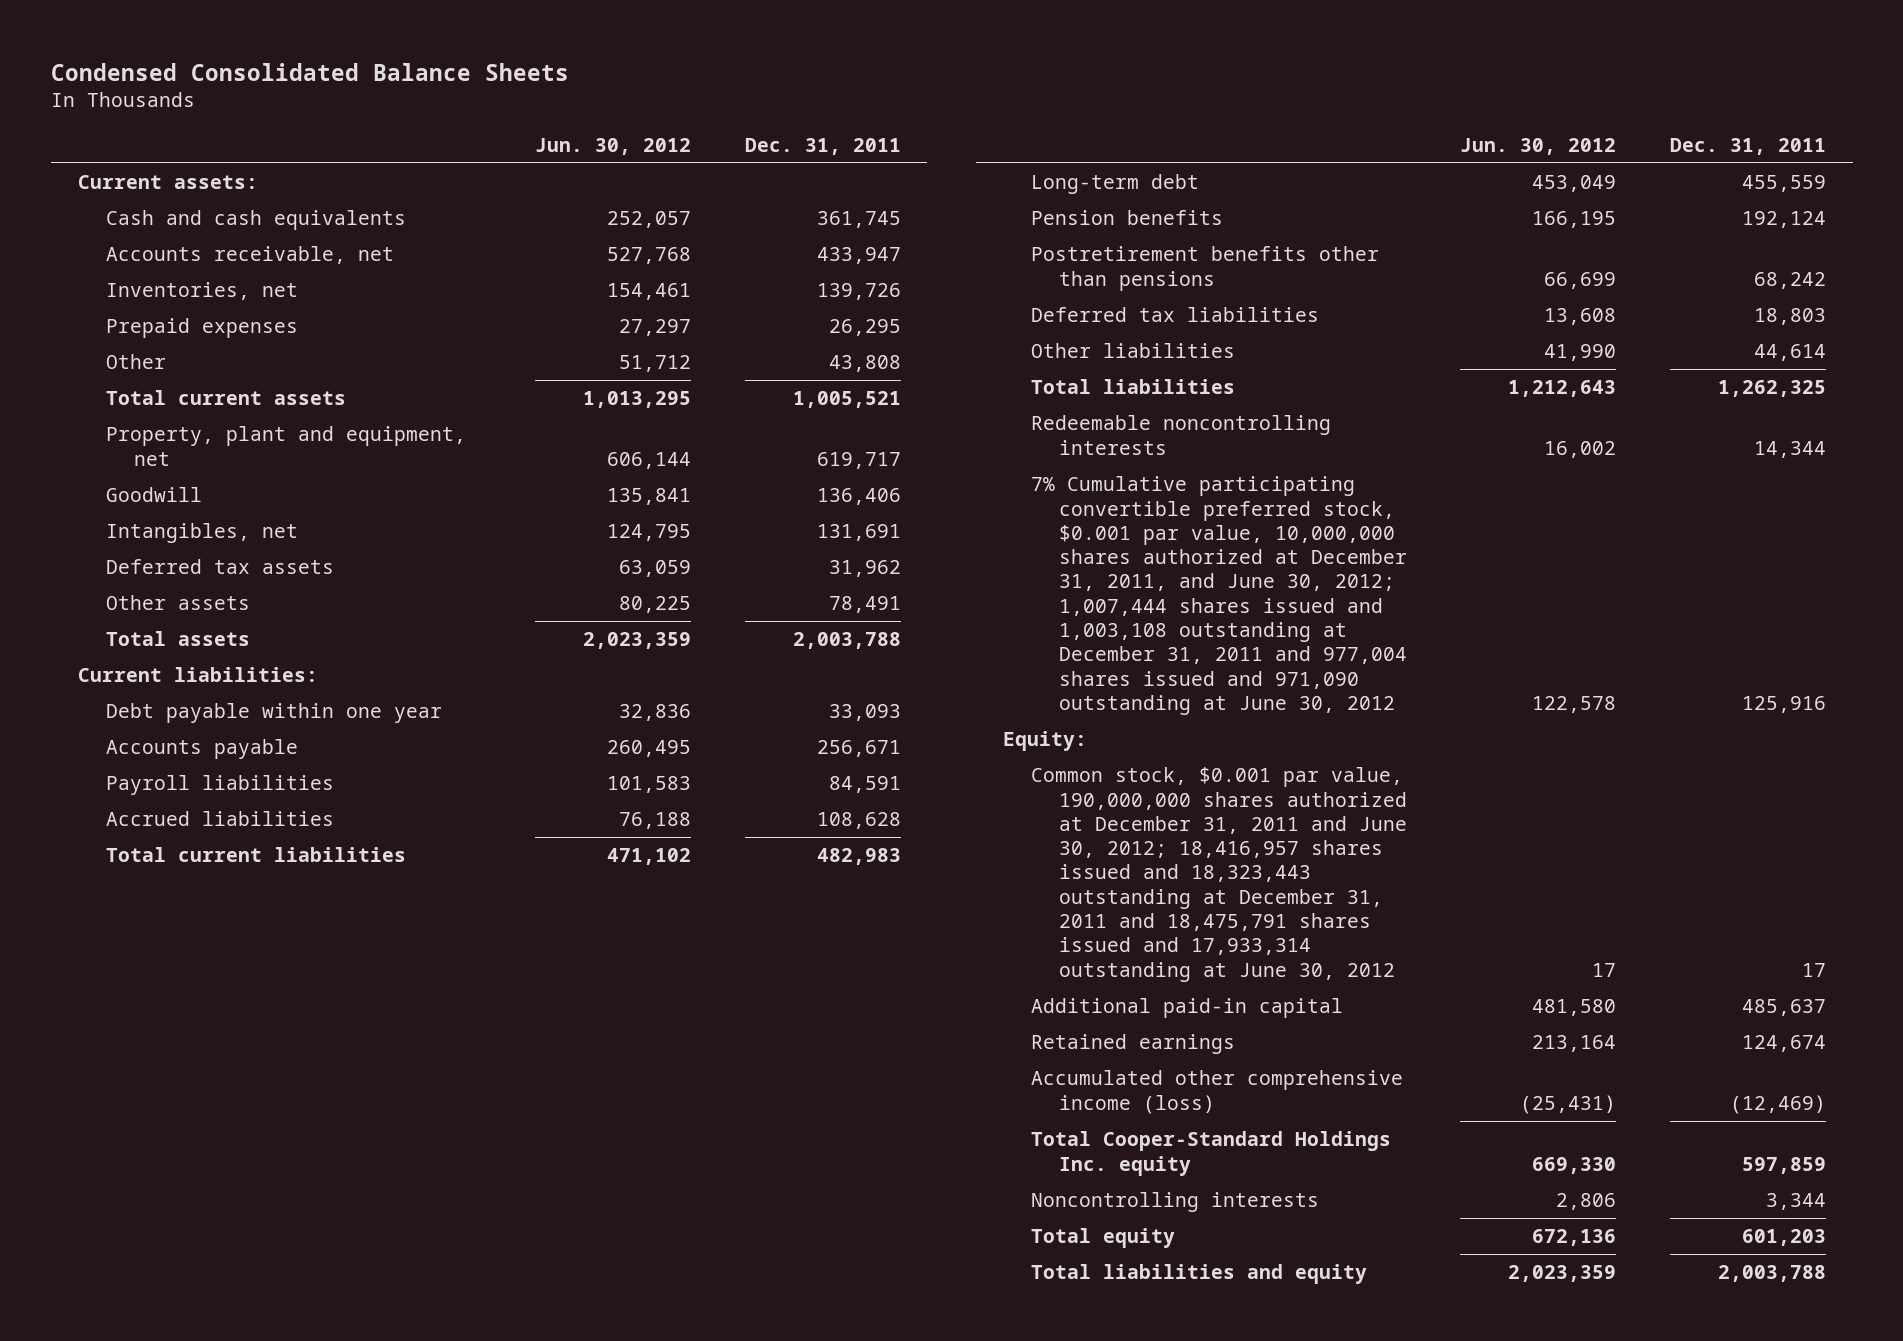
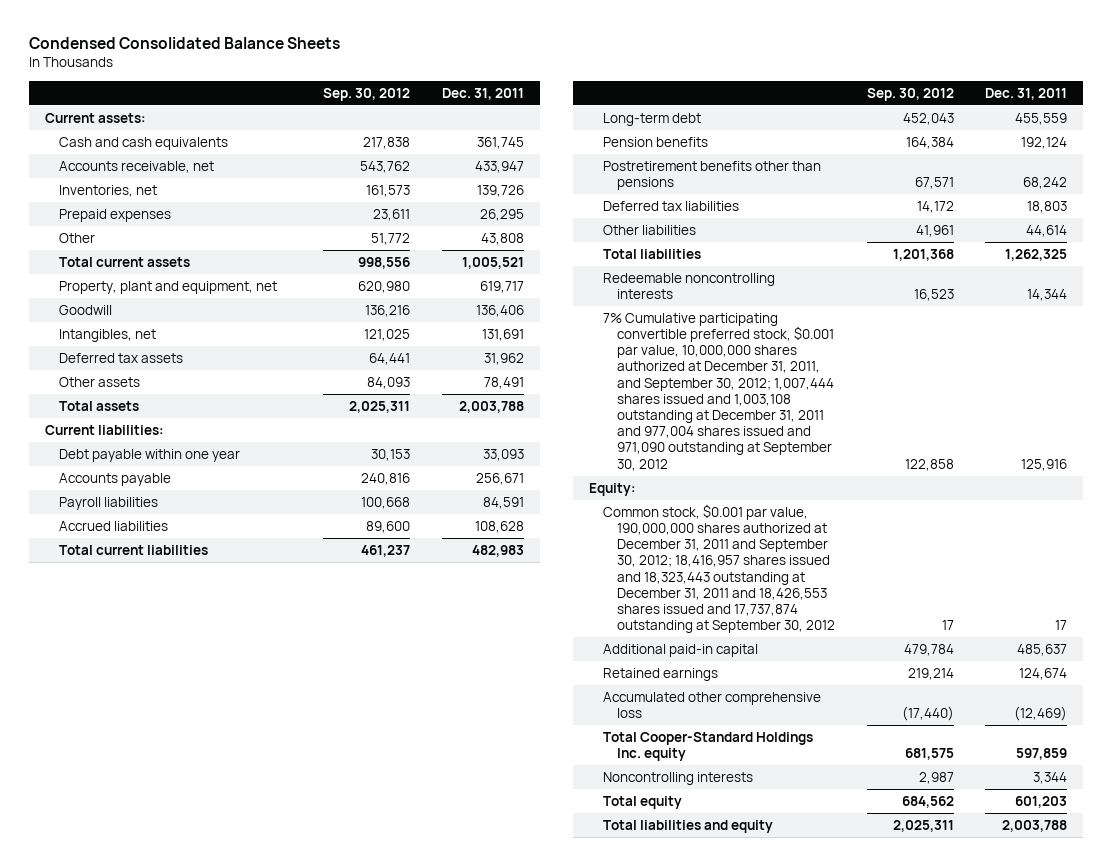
[535,137,692,155] Jun. 30, 2012 -> none
none -> [322,87,410,101] Sep. 30, 2012
[1030,476,1407,716] 7% Cumulative participating convertible preferred stock, $0.001 par value, 10,000,000 shares authorized at December 31, 2011, and June 30, 2012; 1,007,444 shares issued and 1,003,108 outstanding at December 31, 2011 and 977,004 shares issued and 971,090 outstanding at June 30, 2012 -> [602,312,834,471] 7% Cumulative participating convertible preferred stock, $0.001 par value, 10,000,000 shares authorized at December 31, 2011, and September 30, 2012; 1,007,444 shares issued and 1,003,108 outstanding at December 31, 2011 and 977,004 shares issued and 971,090 outstanding at September 30, 2012
[1030,767,1407,982] Common stock, $0.001 par value, 190,000,000 shares authorized at December 31, 2011 and June 30, 2012; 18,416,957 shares issued and 18,323,443 outstanding at December 31, 2011 and 18,475,791 shares issued and 17,933,314 outstanding at June 30, 2012 -> [602,503,835,634] Common stock, $0.001 par value, 190,000,000 shares authorized at December 31, 2011 and September 30, 2012; 18,416,957 shares issued and 18,323,443 outstanding at December 31, 2011 and 18,426,553 shares issued and 17,737,874 outstanding at September 30, 2012
[1030,1070,1403,1114] Accumulated other comprehensive income (loss) -> [602,691,821,719] Accumulated other comprehensive loss

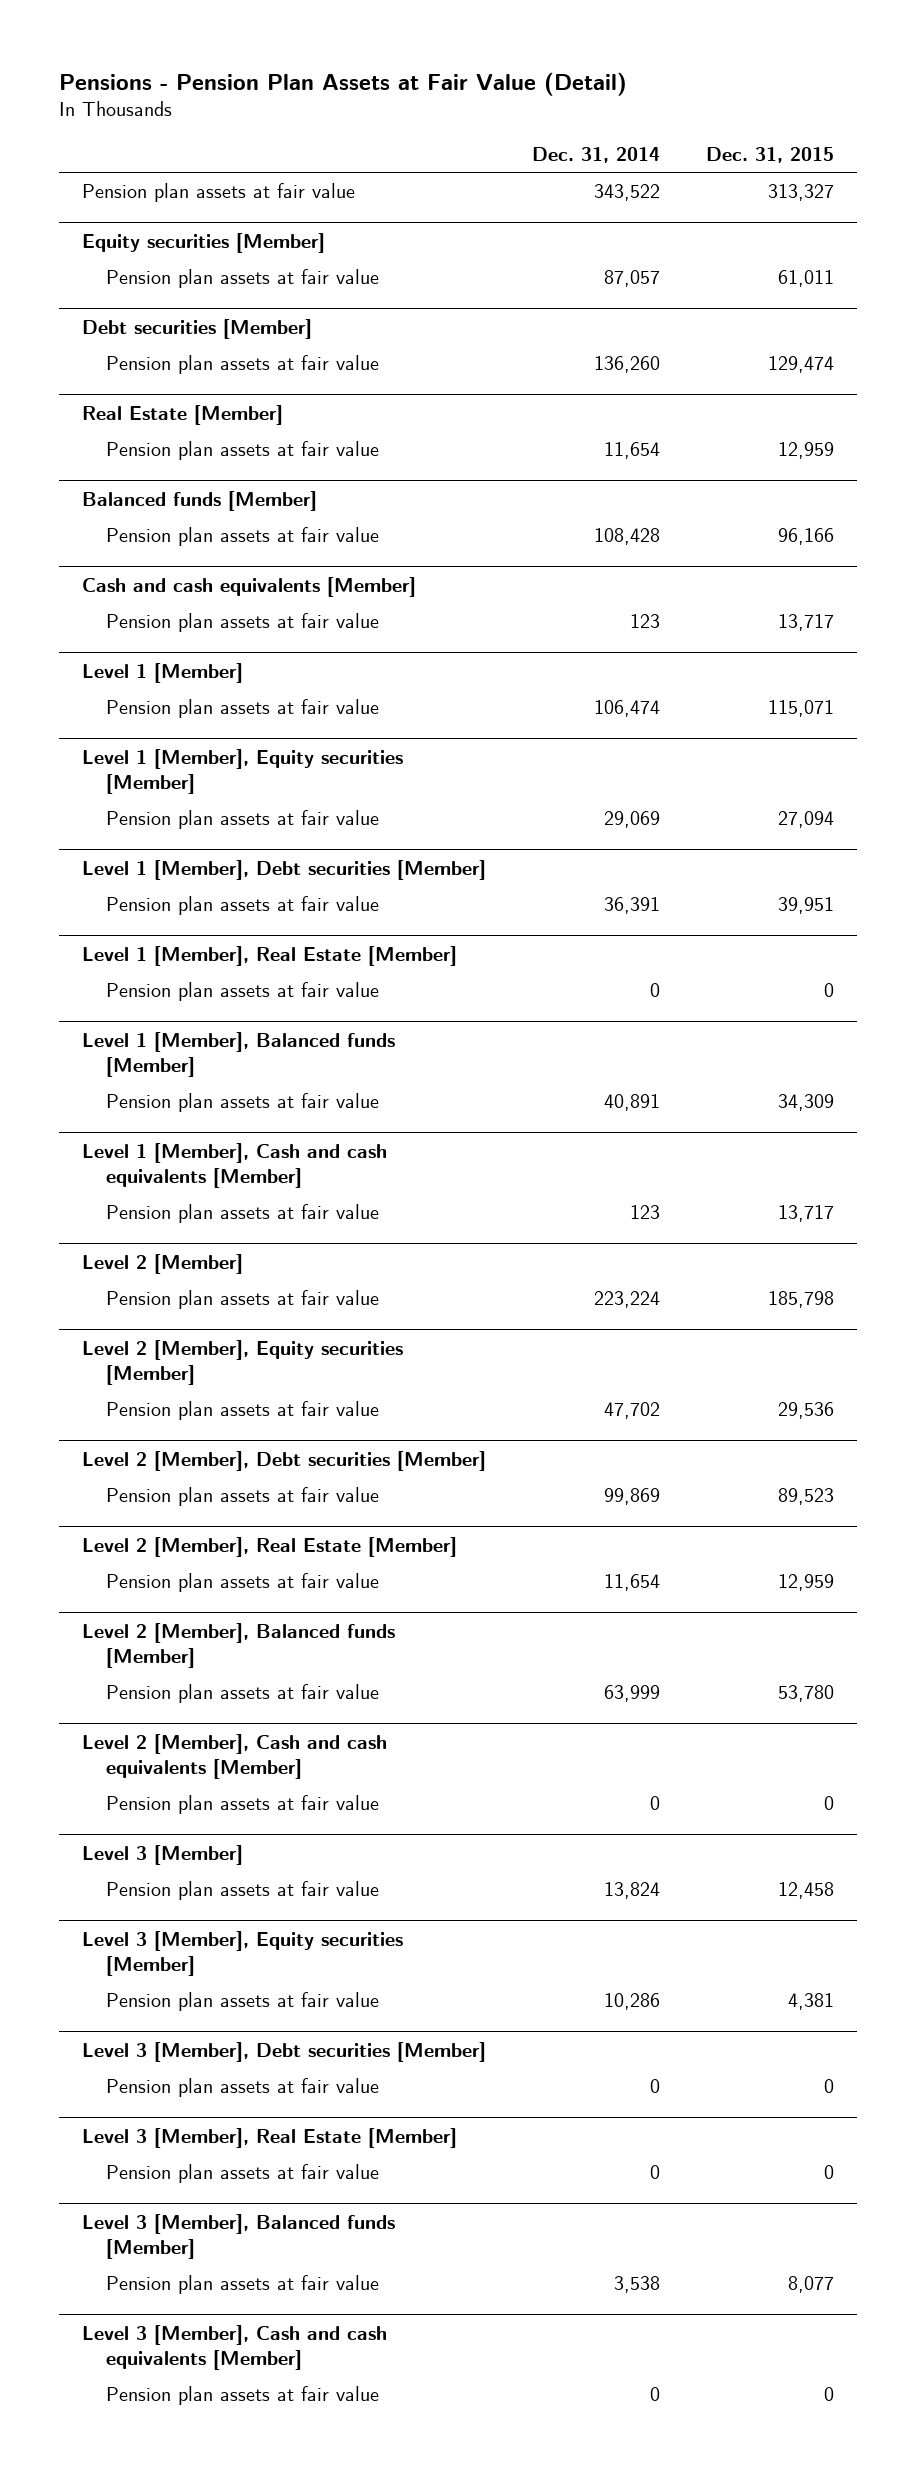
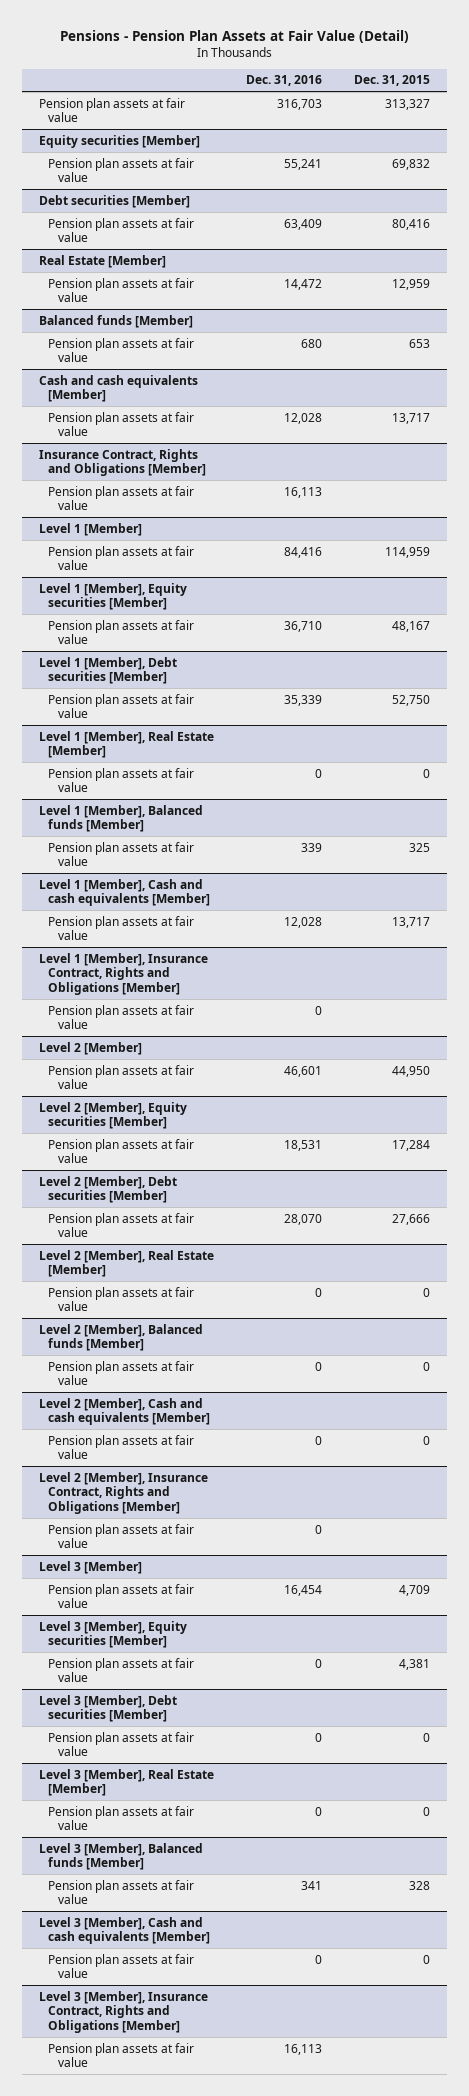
[531,146,660,163] Dec. 31, 2014 -> none
none -> [246,75,323,87] Dec. 31, 2016
[777,270,834,288] 61,011 -> [392,158,431,170] 69,832
[767,356,834,374] 129,474 -> [392,218,431,230] 80,416
[777,528,834,546] 96,166 -> [409,338,431,348] 653
none -> [38,448,207,477] Insurance Contract, Rights and Obligations [Member]
none -> [48,485,195,511] Pension plan assets at fair value
[767,700,834,718] 115,071 -> [385,546,431,558] 114,959
[777,811,834,829] 27,094 -> [392,620,431,632] 48,167
[777,897,834,915] 39,951 -> [392,694,431,706] 52,750
[777,1094,834,1112] 34,309 -> [409,842,431,852] 325
none -> [38,952,208,995] Level 1 [Member], Insurance Contract, Rights and Obligations [Member]
none -> [48,1004,195,1030] Pension plan assets at fair value
[767,1291,834,1309] 185,798 -> [392,1065,431,1077] 44,950
[777,1402,834,1420] 29,536 -> [392,1139,431,1151] 17,284
[777,1488,834,1506] 89,523 -> [392,1213,431,1225] 27,666
[777,1574,834,1592] 12,959 -> [423,1287,431,1297] 0
[777,1685,834,1703] 53,780 -> [423,1361,431,1371] 0
none -> [38,1471,208,1514] Level 2 [Member], Insurance Contract, Rights and Obligations [Member]
none -> [48,1523,195,1549] Pension plan assets at fair value
[777,1882,834,1900] 12,458 -> [399,1584,431,1596] 4,709
[787,2276,834,2294] 8,077 -> [409,1880,431,1890] 328
none -> [38,1990,208,2033] Level 3 [Member], Insurance Contract, Rights and Obligations [Member]
none -> [48,2042,195,2068] Pension plan assets at fair value

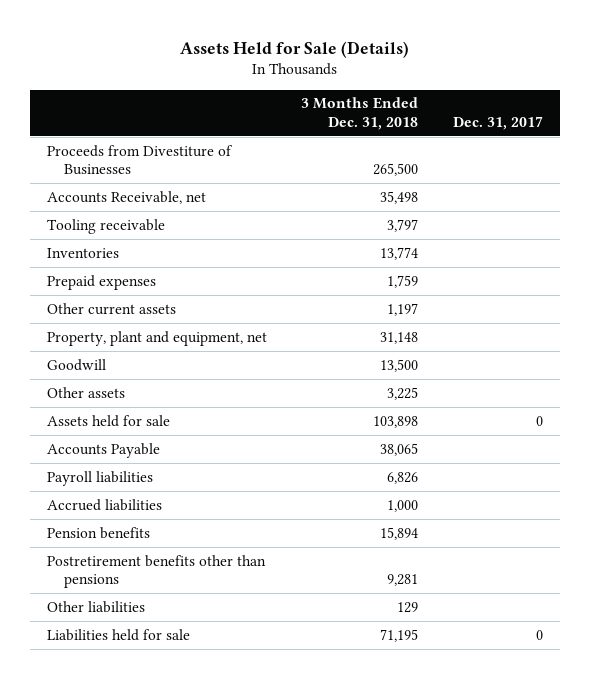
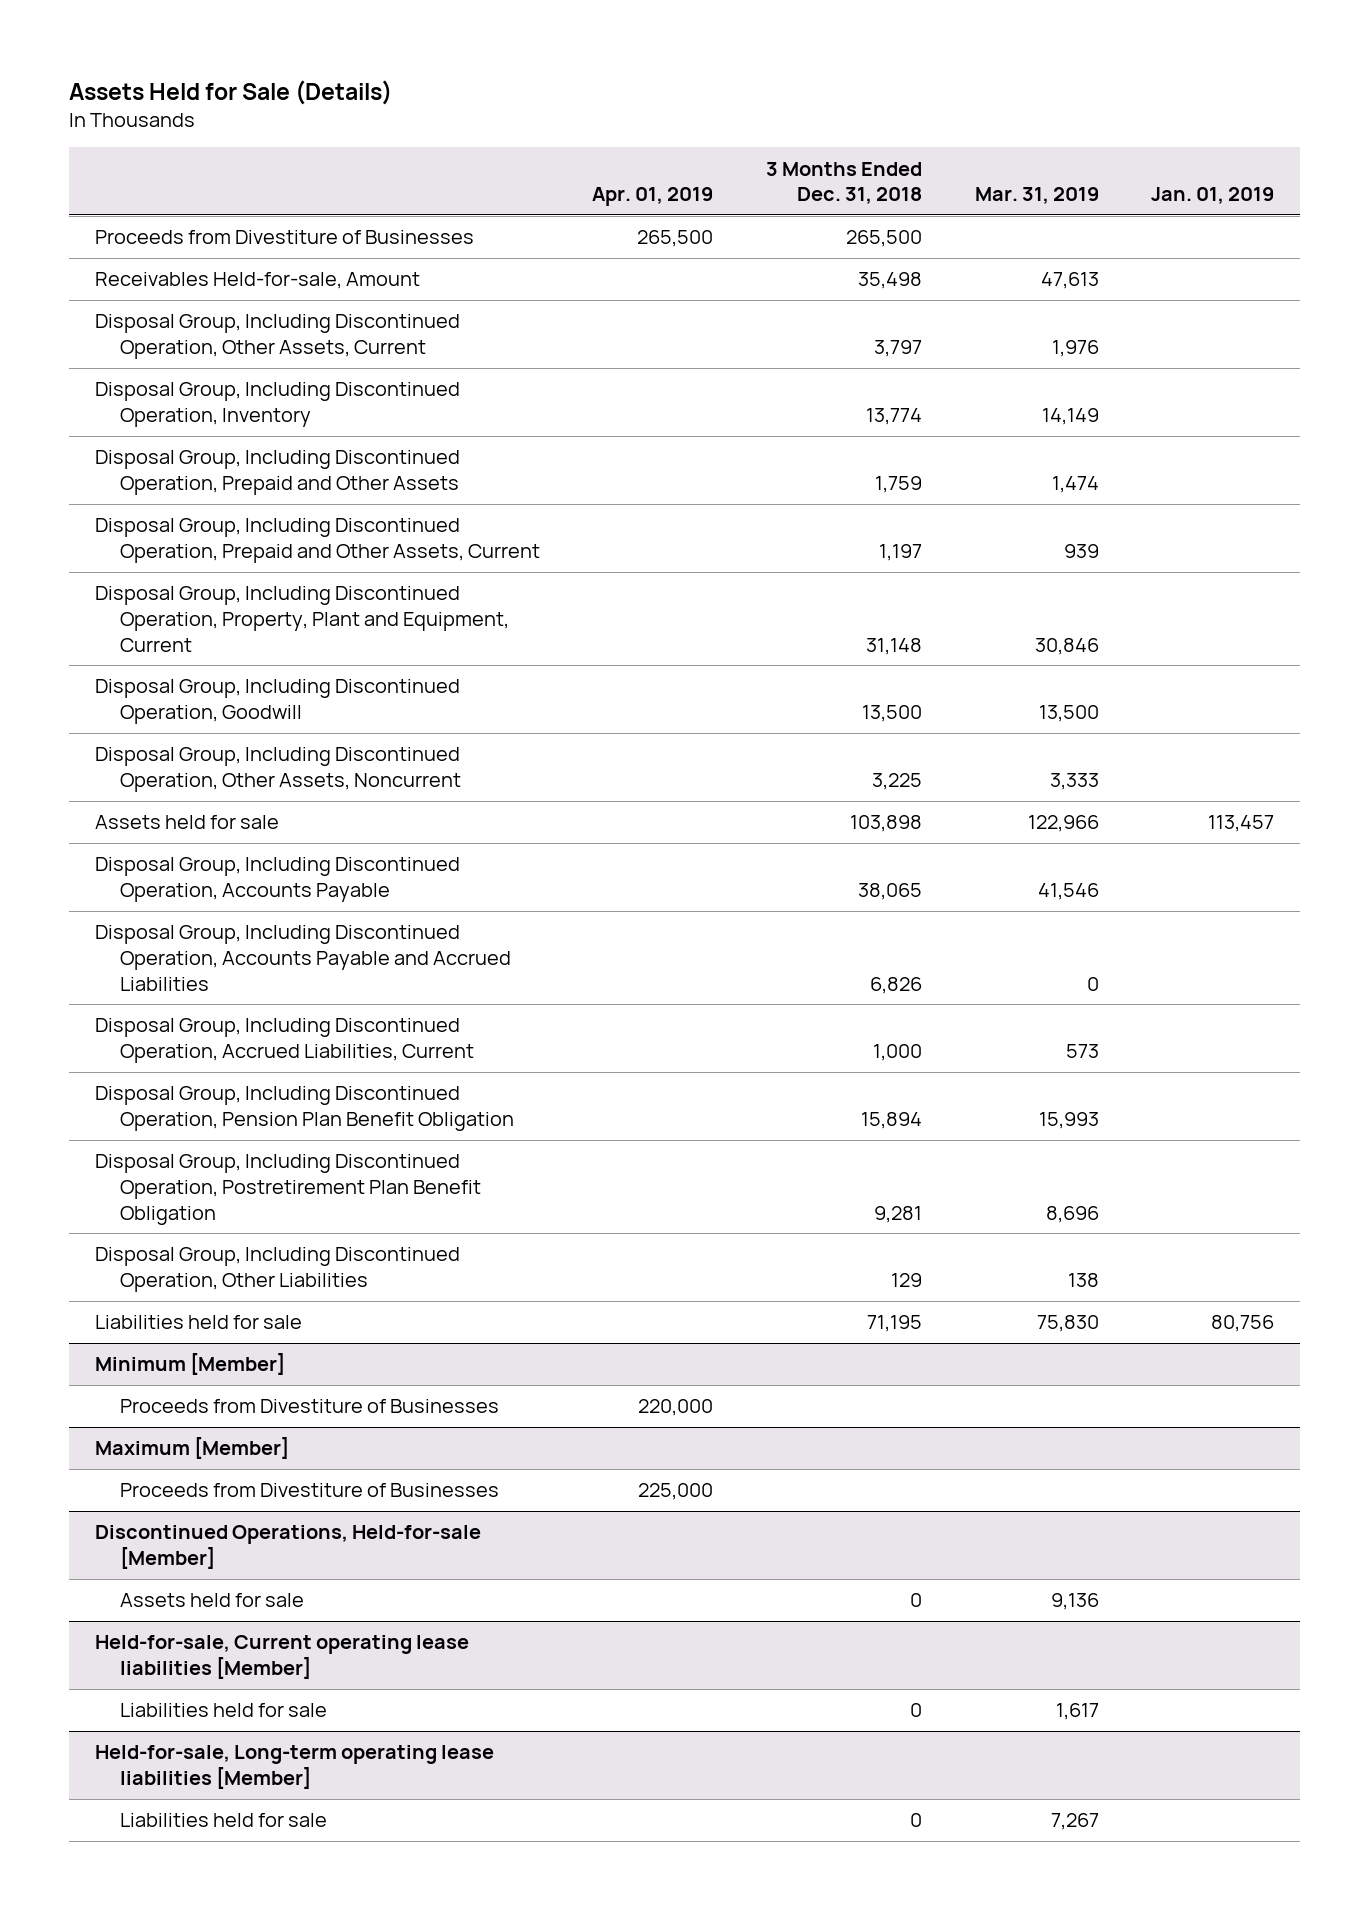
[452,115,543,130] Dec. 31, 2017 -> none
none -> [592,187,714,207] Apr. 01, 2019
none -> [974,187,1099,205] Mar. 31, 2019
none -> [1151,187,1275,205] Jan. 01, 2019
[46,190,206,204] Accounts Receivable, net -> [94,272,420,290] Receivables Held-for-sale, Amount
[46,218,165,234] Tooling receivable -> [94,314,460,360] Disposal Group, Including Discontinued Operation, Other Assets, Current
[46,247,119,258] Inventories -> [94,382,460,428] Disposal Group, Including Discontinued Operation, Inventory
[46,274,156,290] Prepaid expenses -> [94,450,460,496] Disposal Group, Including Discontinued Operation, Prepaid and Other Assets
[46,302,176,315] Other current assets -> [94,518,540,564] Disposal Group, Including Discontinued Operation, Prepaid and Other Assets, Current
[46,330,267,346] Property, plant and equipment, net -> [94,586,509,652] Disposal Group, Including Discontinued Operation, Property, Plant and Equipment, Current
[46,358,106,371] Goodwill -> [94,679,460,725] Disposal Group, Including Discontinued Operation, Goodwill
[46,386,125,398] Other assets -> [94,747,461,793] Disposal Group, Including Discontinued Operation, Other Assets, Noncurrent
[46,442,160,458] Accounts Payable -> [94,857,460,903] Disposal Group, Including Discontinued Operation, Accounts Payable
[46,470,153,486] Payroll liabilities -> [94,925,511,991] Disposal Group, Including Discontinued Operation, Accounts Payable and Accrued Liabilities
[46,498,162,511] Accrued liabilities -> [94,1018,474,1064] Disposal Group, Including Discontinued Operation, Accrued Liabilities, Current
[46,526,150,539] Pension benefits -> [94,1086,514,1132] Disposal Group, Including Discontinued Operation, Pension Plan Benefit Obligation
[46,554,266,589] Postretirement benefits other than pensions -> [94,1154,481,1225] Disposal Group, Including Discontinued Operation, Postretirement Plan Benefit Obligation
[46,600,145,613] Other liabilities -> [94,1247,460,1293] Disposal Group, Including Discontinued Operation, Other Liabilities
none -> [94,1353,285,1376] Minimum [Member]
none -> [119,1399,499,1414] Proceeds from Divestiture of Businesses
none -> [94,1437,289,1460] Maximum [Member]
none -> [119,1483,499,1498] Proceeds from Divestiture of Businesses
none -> [94,1525,481,1570] Discontinued Operations, Held-for-sale [Member]
none -> [119,1593,304,1608] Assets held for sale
none -> [94,1635,469,1680] Held-for-sale, Current operating lease liabilities [Member]
none -> [119,1703,327,1718] Liabilities held for sale
none -> [94,1745,494,1790] Held-for-sale, Long-term operating lease liabilities [Member]
none -> [119,1813,327,1828] Liabilities held for sale

